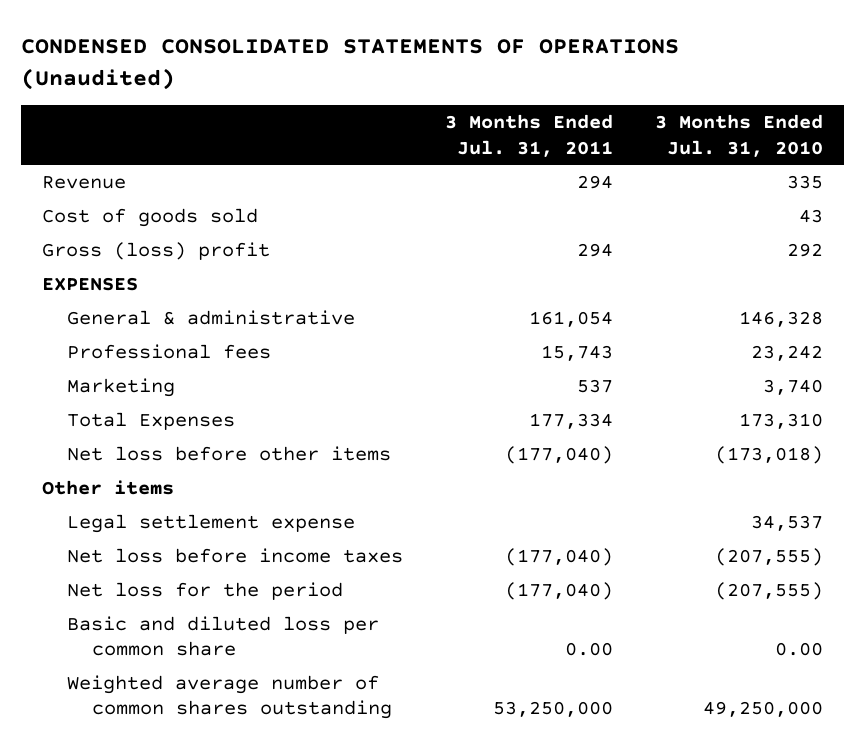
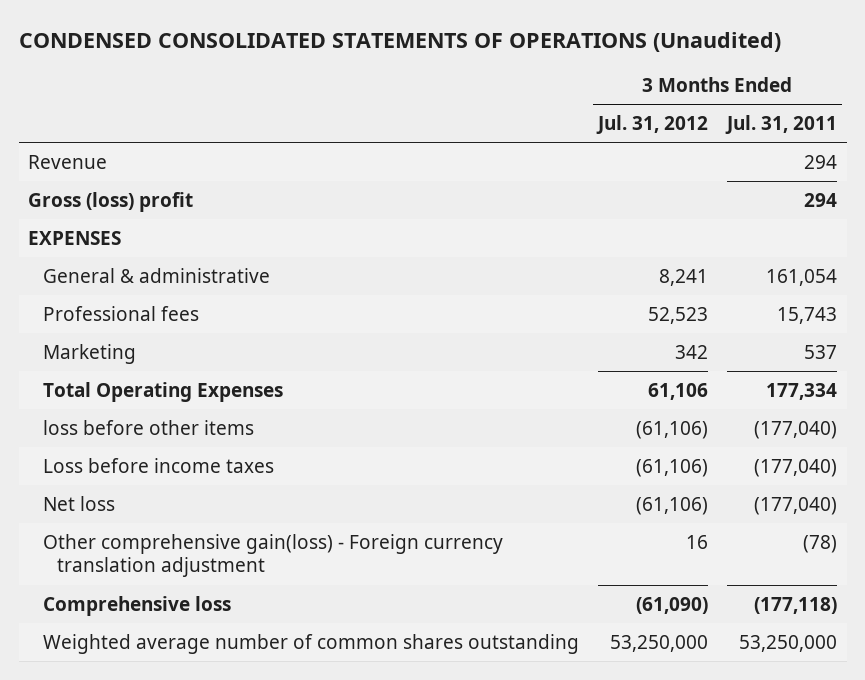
[654,114,823,157] 3 Months Ended Jul. 31, 2010 -> none
none -> [595,115,708,135] Jul. 31, 2012
[41,207,258,227] Cost of goods sold -> none
[41,479,174,495] Other items -> none
[66,513,355,533] Legal settlement expense -> none
[66,615,379,657] Basic and diluted loss per common share -> none
[66,411,235,430] Total Expenses -> [42,381,283,402] Total Operating Expenses
[66,445,391,461] Net loss before other items -> [42,419,254,435] loss before other items
[66,547,403,563] Net loss before income taxes -> [42,457,274,473] Loss before income taxes
[66,581,343,600] Net loss for the period -> [42,495,115,511] Net loss
none -> [42,533,503,578] Other comprehensive gain(loss) - Foreign currency translation adjustment
none -> [42,595,231,616] Comprehensive loss

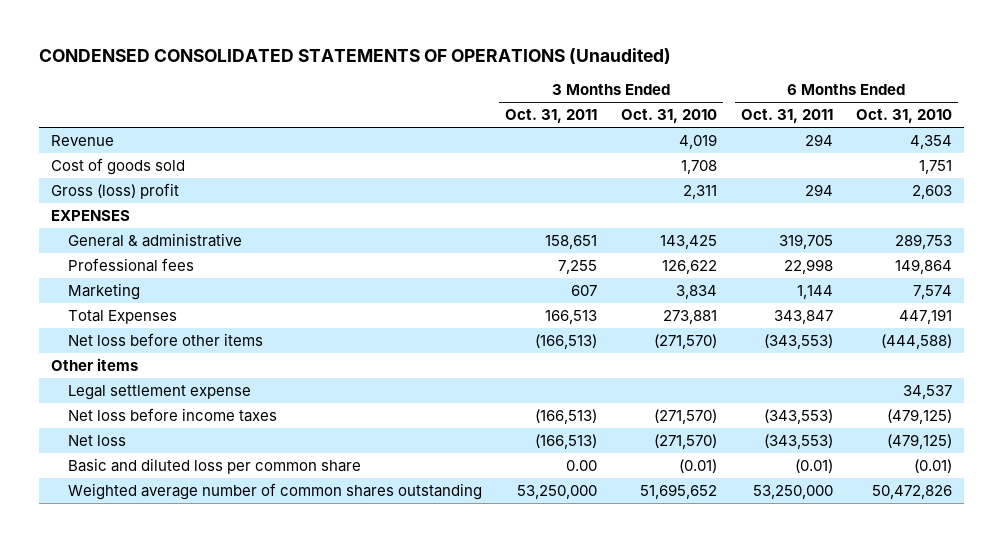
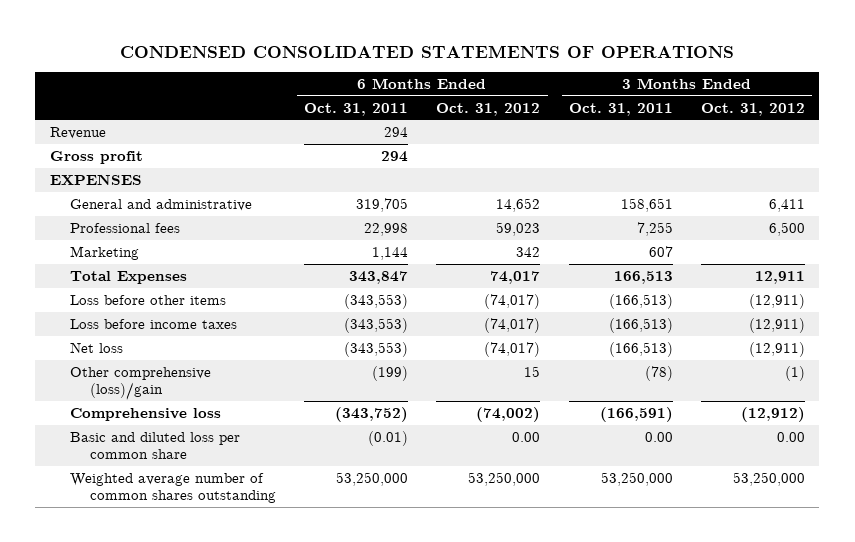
[38,48,671,65] CONDENSED CONSOLIDATED STATEMENTS OF OPERATIONS (Unaudited) -> [120,44,735,58] CONDENSED CONSOLIDATED STATEMENTS OF OPERATIONS
[620,109,717,124] Oct. 31, 2010 -> none
[856,109,953,124] Oct. 31, 2010 -> none
none -> [436,102,541,116] Oct. 31, 2012
none -> [701,102,806,116] Oct. 31, 2012
[50,158,185,176] Cost of goods sold -> none
[50,183,179,200] Gross (loss) profit -> [49,150,143,164] Gross profit
[67,233,242,248] General & administrative -> [69,198,252,211] General and administrative
[50,358,138,372] Other items -> none
[67,385,251,401] Legal settlement expense -> none
[67,333,263,347] Net loss before other items -> [69,294,226,305] Loss before other items
[67,408,277,423] Net loss before income taxes -> [69,318,237,329] Loss before income taxes
none -> [69,366,211,400] Other comprehensive (loss)/gain
none -> [69,407,221,421] Comprehensive loss

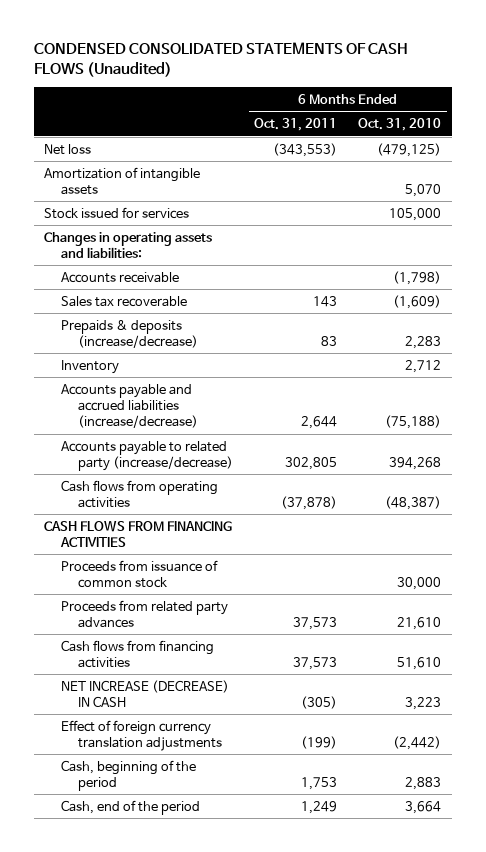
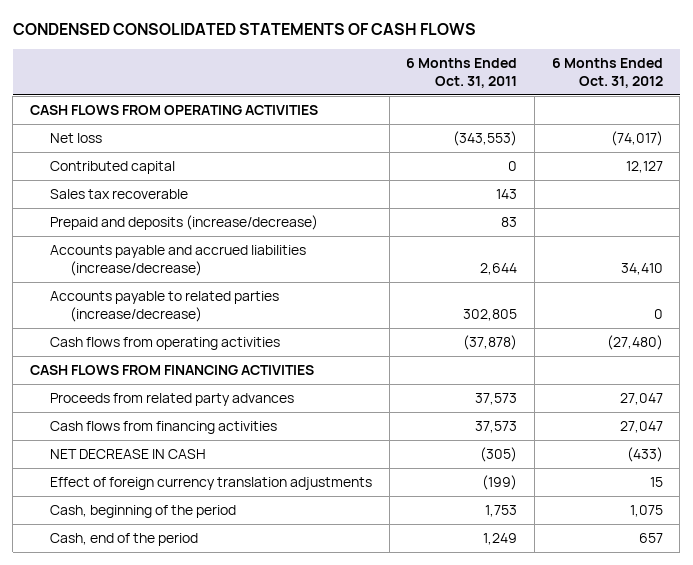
[33,42,408,78] CONDENSED CONSOLIDATED STATEMENTS OF CASH FLOWS (Unaudited) -> [12,22,476,35] CONDENSED CONSOLIDATED STATEMENTS OF CASH FLOWS
[358,118,442,132] Oct. 31, 2010 -> none
none -> [551,57,663,89] 6 Months Ended Oct. 31, 2012
none -> [29,105,318,116] CASH FLOWS FROM OPERATING ACTIVITIES
[44,166,201,196] Amortization of intangible assets -> none
[44,206,190,219] Stock issued for services -> none
[44,231,213,259] Changes in operating assets and liabilities: -> none
[61,271,180,283] Accounts receivable -> none
none -> [49,161,175,175] Contributed capital
[61,359,120,374] Inventory -> none
[61,319,198,349] Prepaids & deposits (increase/decrease) -> [49,215,318,231] Prepaid and deposits (increase/decrease)
[61,440,233,472] Accounts payable to related party (increase/decrease) -> [49,291,279,323] Accounts payable to related parties (increase/decrease)
[61,559,219,589] Proceeds from issuance of common stock -> none
[61,679,230,708] NET INCREASE (DECREASE) IN CASH -> [49,449,206,460] NET DECREASE IN CASH

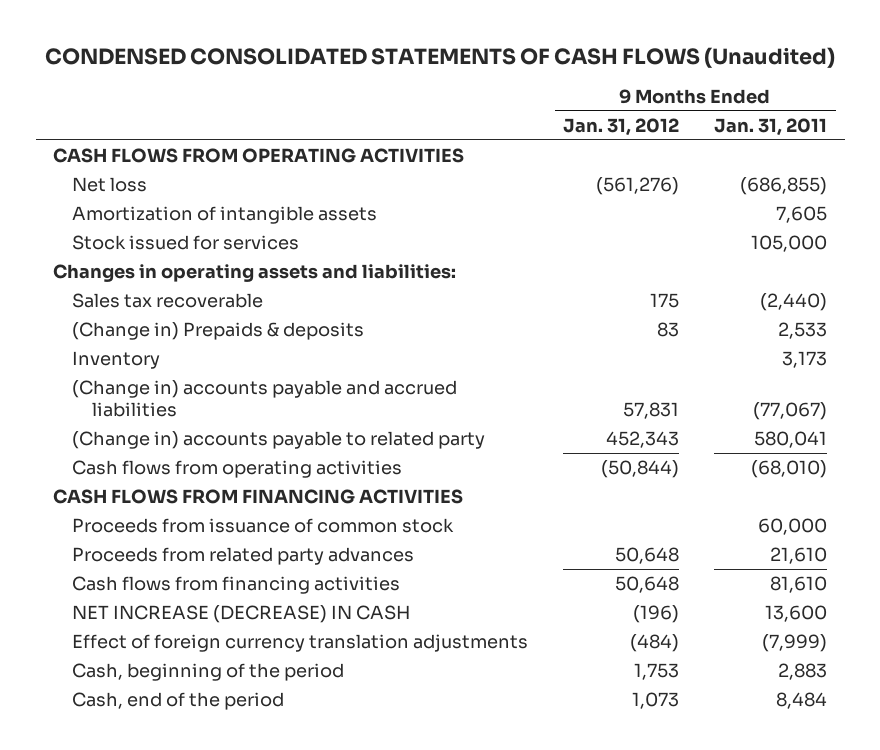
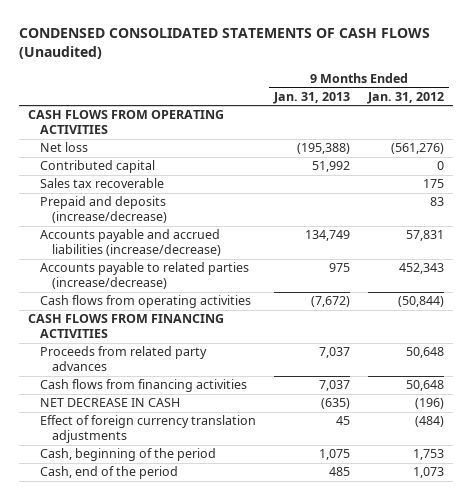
[714,117,828,136] Jan. 31, 2011 -> none
none -> [272,91,350,104] Jan. 31, 2013
[72,206,378,225] Amortization of intangible assets -> none
[72,235,300,251] Stock issued for services -> none
[53,264,457,283] Changes in operating assets and liabilities: -> none
none -> [39,160,155,174] Contributed capital
[72,351,161,370] Inventory -> none
[72,322,365,341] (Change in) Prepaids & deposits -> [39,196,167,224] Prepaid and deposits (increase/decrease)
[72,380,458,418] (Change in) accounts payable and accrued liabilities -> [39,229,221,257] Accounts payable and accrued liabilities (increase/decrease)
[72,431,486,450] (Change in) accounts payable to related party -> [39,262,249,290] Accounts payable to related parties (increase/decrease)
[72,518,455,534] Proceeds from issuance of common stock -> none
[72,605,411,624] NET INCREASE (DECREASE) IN CASH -> [39,398,180,408] NET DECREASE IN CASH

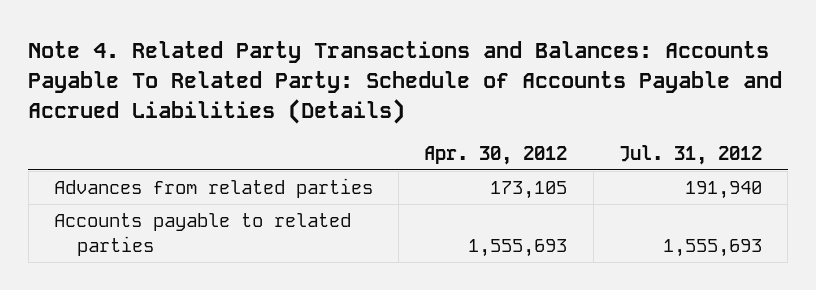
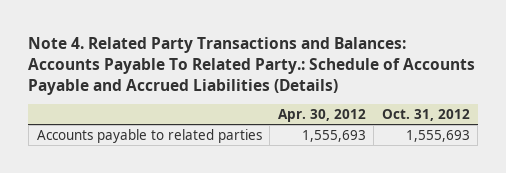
[28,41,783,124] Note 4. Related Party Transactions and Balances: Accounts Payable To Related Party: Schedule of Accounts Payable and Accrued Liabilities (Details) -> [28,37,476,95] Note 4. Related Party Transactions and Balances: Accounts Payable To Related Party.: Schedule of Accounts Payable and Accrued Liabilities (Details)
[618,145,762,166] Jul. 31, 2012 -> none
none -> [381,108,470,121] Oct. 31, 2012
[53,178,373,199] Advances from related parties -> none

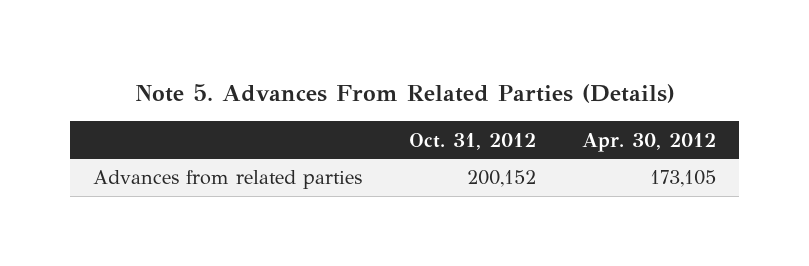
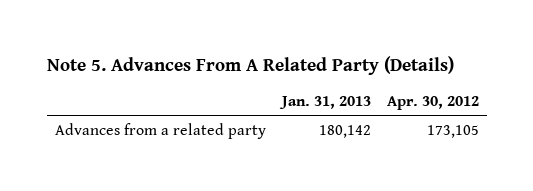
[134,84,675,104] Note 5. Advances From Related Parties (Details) -> [46,56,454,76] Note 5. Advances From A Related Party (Details)
[408,132,536,150] Oct. 31, 2012 -> none
none -> [278,96,371,110] Jan. 31, 2013
[93,170,363,190] Advances from related parties -> [54,122,266,139] Advances from a related party

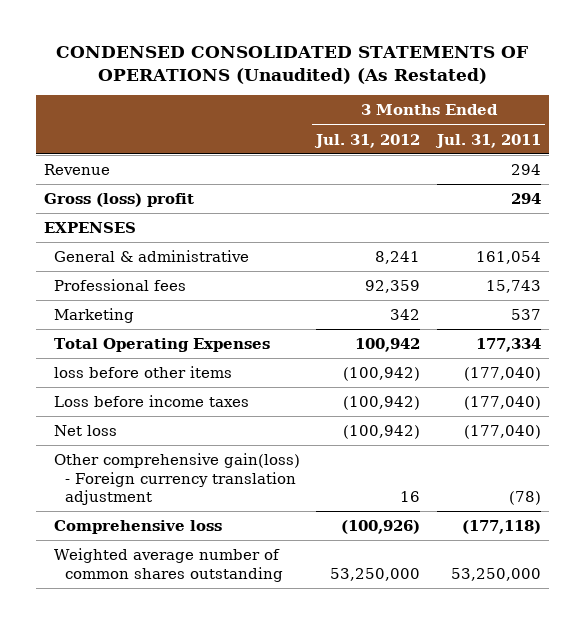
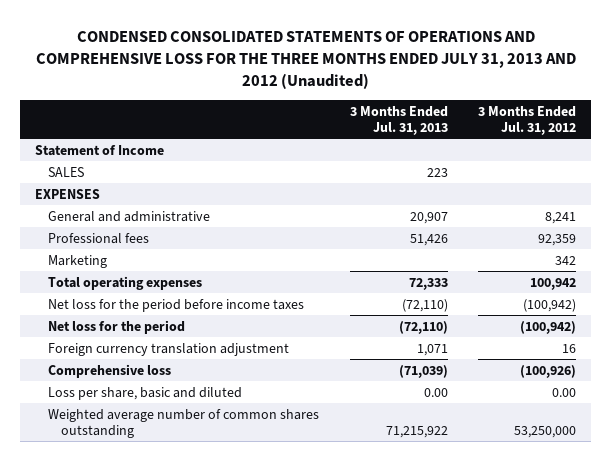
[56,46,529,84] CONDENSED CONSOLIDATED STATEMENTS OF OPERATIONS (Unaudited) (As Restated) -> [35,30,576,89] CONDENSED CONSOLIDATED STATEMENTS OF OPERATIONS AND COMPREHENSIVE LOSS FOR THE THREE MONTHS ENDED JULY 31, 2013 AND 2012 (Unaudited)
[434,133,541,148] Jul. 31, 2011 -> none
none -> [349,105,448,136] 3 Months Ended Jul. 31, 2013
[43,192,194,207] Gross (loss) profit -> none
none -> [34,144,164,156] Statement of Income
[43,163,110,175] Revenue -> [47,166,84,177] SALES
[54,249,250,262] General & administrative -> [47,210,210,222] General and administrative
[54,394,250,407] Loss before income taxes -> none
[54,337,271,352] Total Operating Expenses -> [47,275,202,290] Total operating expenses
[54,365,233,378] loss before other items -> [47,298,304,312] Net loss for the period before income taxes
[54,424,118,436] Net loss -> [47,319,185,334] Net loss for the period
[54,452,301,506] Other comprehensive gain(loss) - Foreign currency translation adjustment -> [47,342,289,356] Foreign currency translation adjustment
none -> [47,386,242,400] Loss per share, basic and diluted

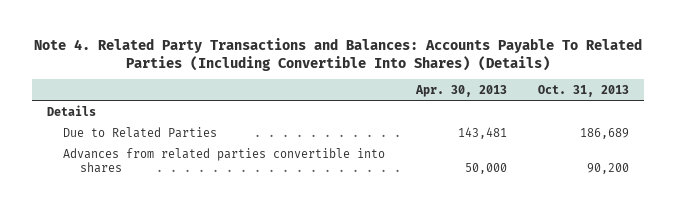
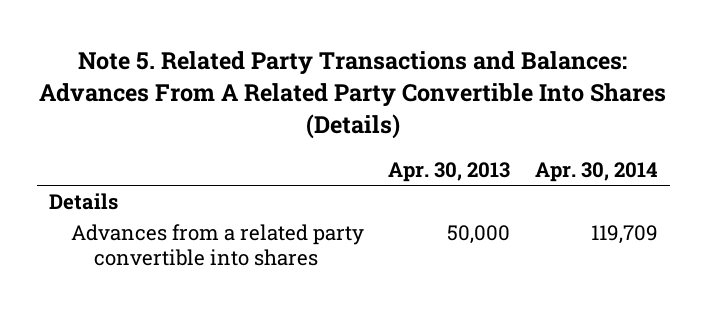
[33,37,642,71] Note 4. Related Party Transactions and Balances: Accounts Payable To Related Parties (Including Convertible Into Shares) (Details) -> [39,51,667,140] Note 5. Related Party Transactions and Balances: Advances From A Related Party Convertible Into Shares (Details)
[537,84,629,97] Oct. 31, 2013 -> none
none -> [534,161,658,182] Apr. 30, 2014
[63,126,218,138] Due to Related Parties -> none
[63,147,386,174] Advances from related parties convertible into shares -> [71,224,365,267] Advances from a related party convertible into shares

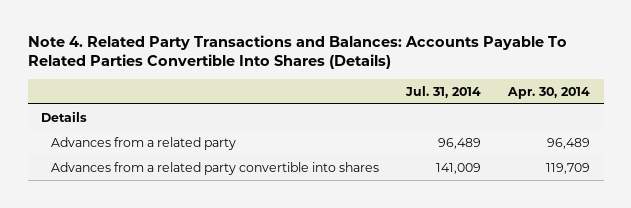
[39,51,667,140] Note 5. Related Party Transactions and Balances: Advances From A Related Party Convertible Into Shares (Details) -> [27,34,567,70] Note 4. Related Party Transactions and Balances: Accounts Payable To Related Parties Convertible Into Shares (Details)
[388,161,511,182] Apr. 30, 2013 -> none
none -> [405,85,482,98] Jul. 31, 2014
none -> [51,136,237,150] Advances from a related party

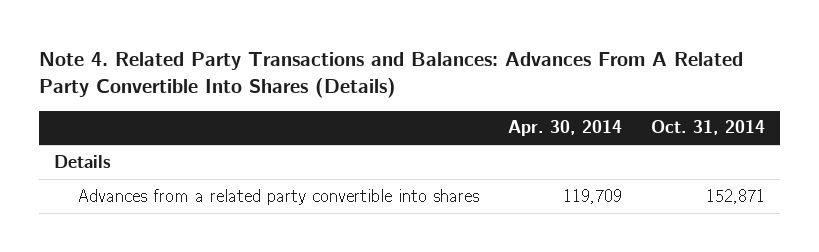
[27,34,567,70] Note 4. Related Party Transactions and Balances: Accounts Payable To Related Parties Convertible Into Shares (Details) -> [39,52,744,99] Note 4. Related Party Transactions and Balances: Advances From A Related Party Convertible Into Shares (Details)
[405,85,482,98] Jul. 31, 2014 -> none
none -> [651,120,766,136] Oct. 31, 2014
[51,136,237,150] Advances from a related party -> none

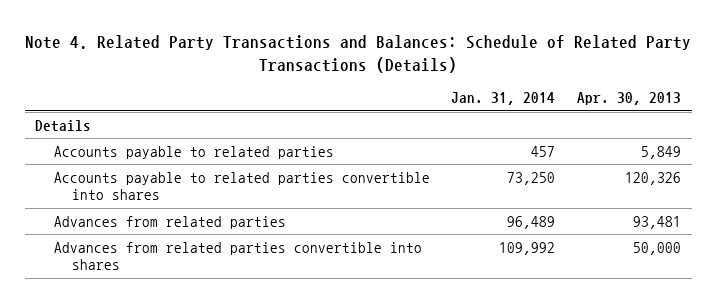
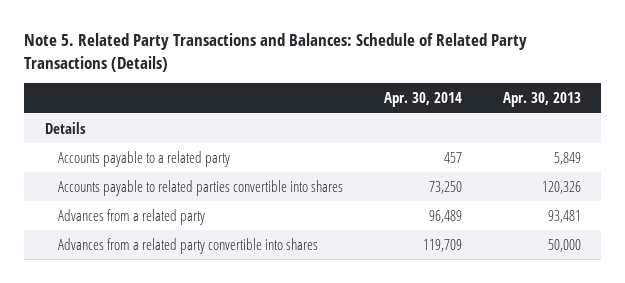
[25,35,692,73] Note 4. Related Party Transactions and Balances: Schedule of Related Party Transactions (Details) -> [24,33,528,72] Note 5. Related Party Transactions and Balances: Schedule of Related Party Transactions (Details)
[451,92,556,106] Jan. 31, 2014 -> none
none -> [383,91,462,107] Apr. 30, 2014
[53,145,334,159] Accounts payable to related parties -> [57,150,230,167] Accounts payable to a related party
[53,215,286,229] Advances from related parties -> [57,208,205,225] Advances from a related party
[53,241,422,271] Advances from related parties convertible into shares -> [57,237,318,254] Advances from a related party convertible into shares

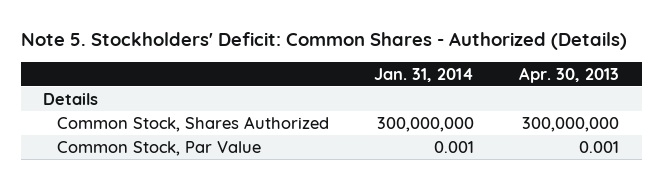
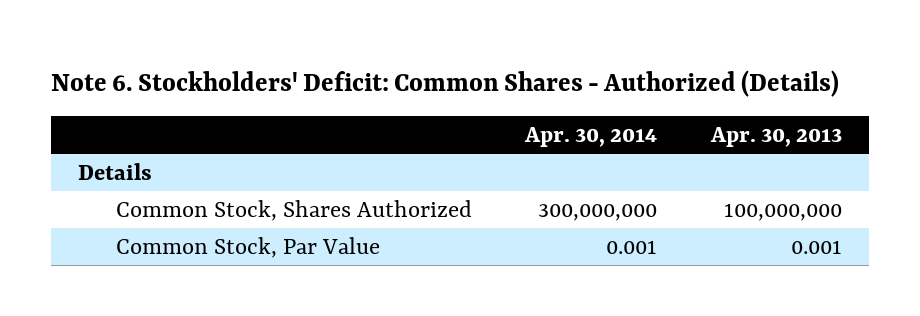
[20,31,627,50] Note 5. Stockholders' Deficit: Common Shares - Authorized (Details) -> [51,69,840,97] Note 6. Stockholders' Deficit: Common Shares - Authorized (Details)
[374,67,475,82] Jan. 31, 2014 -> none
none -> [524,127,658,148] Apr. 30, 2014
[522,116,620,132] 300,000,000 -> [723,202,842,221] 100,000,000

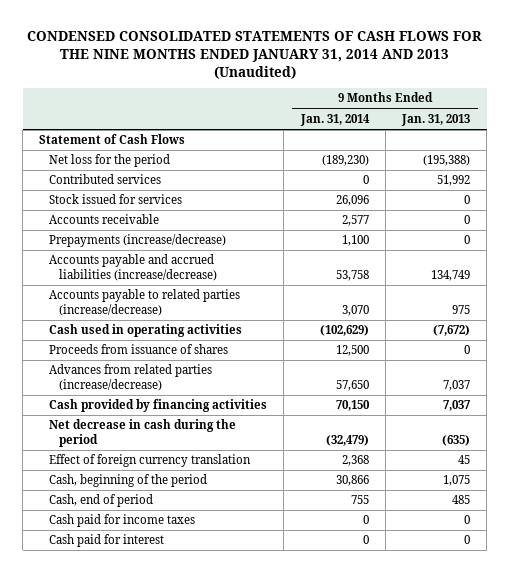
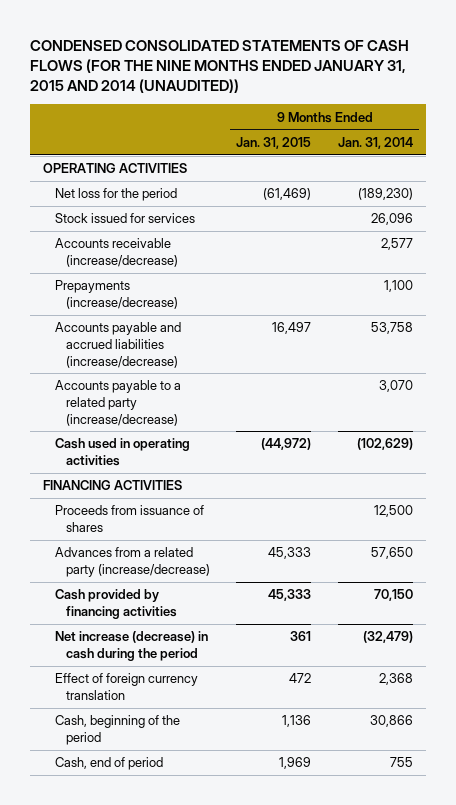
[26,30,482,79] CONDENSED CONSOLIDATED STATEMENTS OF CASH FLOWS FOR THE NINE MONTHS ENDED JANUARY 31, 2014 AND 2013 (Unaudited) -> [30,39,410,94] CONDENSED CONSOLIDATED STATEMENTS OF CASH FLOWS (FOR THE NINE MONTHS ENDED JANUARY 31, 2015 AND 2014 (UNAUDITED))
[400,113,470,126] Jan. 31, 2013 -> none
none -> [236,136,312,149] Jan. 31, 2015
[39,134,186,145] Statement of Cash Flows -> none
none -> [43,163,188,174] OPERATING ACTIVITIES
[49,174,162,185] Contributed services -> none
[49,214,160,225] Accounts receivable -> [54,238,179,267] Accounts receivable (increase/decrease)
[49,289,241,317] Accounts payable to related parties (increase/decrease) -> [54,380,181,426] Accounts payable to a related party (increase/decrease)
none -> [43,480,183,491] FINANCING ACTIVITIES
[49,364,213,392] Advances from related parties (increase/decrease) -> [54,547,211,577] Advances from a related party (increase/decrease)
[49,419,237,448] Net decrease in cash during the period -> [54,631,208,661] Net increase (decrease) in cash during the period
[49,514,196,528] Cash paid for income taxes -> none
[49,534,165,548] Cash paid for interest -> none

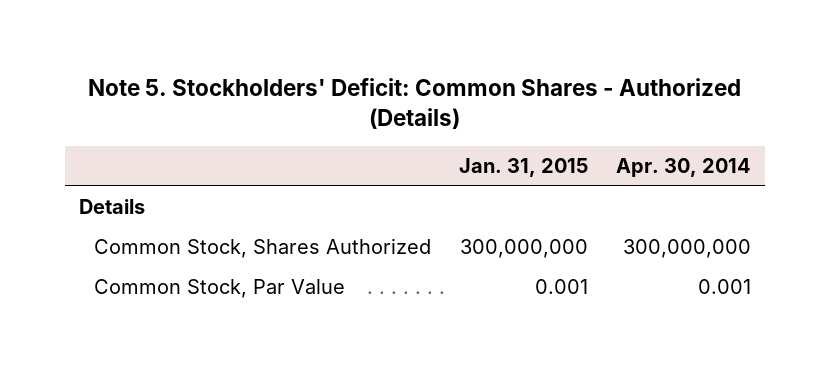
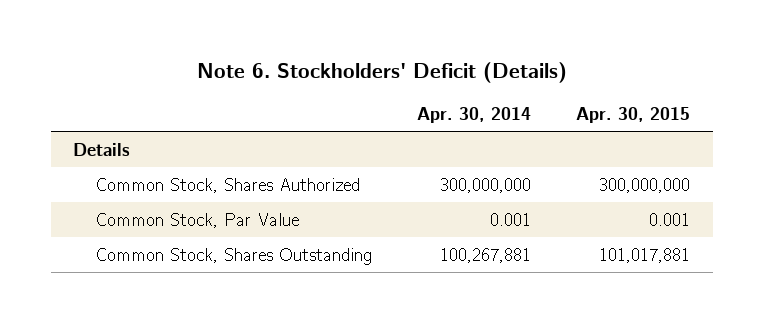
[87,77,741,130] Note 5. Stockholders' Deficit: Common Shares - Authorized (Details) -> [196,62,567,84] Note 6. Stockholders' Deficit (Details)
[458,158,588,178] Jan. 31, 2015 -> none
none -> [576,106,691,123] Apr. 30, 2015
none -> [95,247,373,265] Common Stock, Shares Outstanding

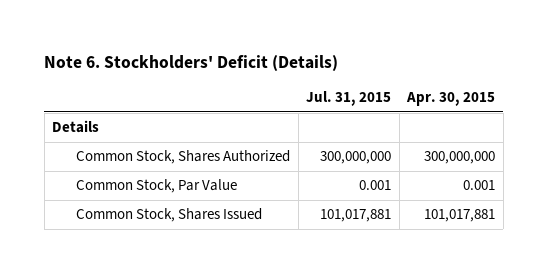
[417,106,532,123] Apr. 30, 2014 -> none
none -> [306,91,392,107] Jul. 31, 2015
[95,247,373,265] Common Stock, Shares Outstanding -> [76,208,263,223] Common Stock, Shares Issued

